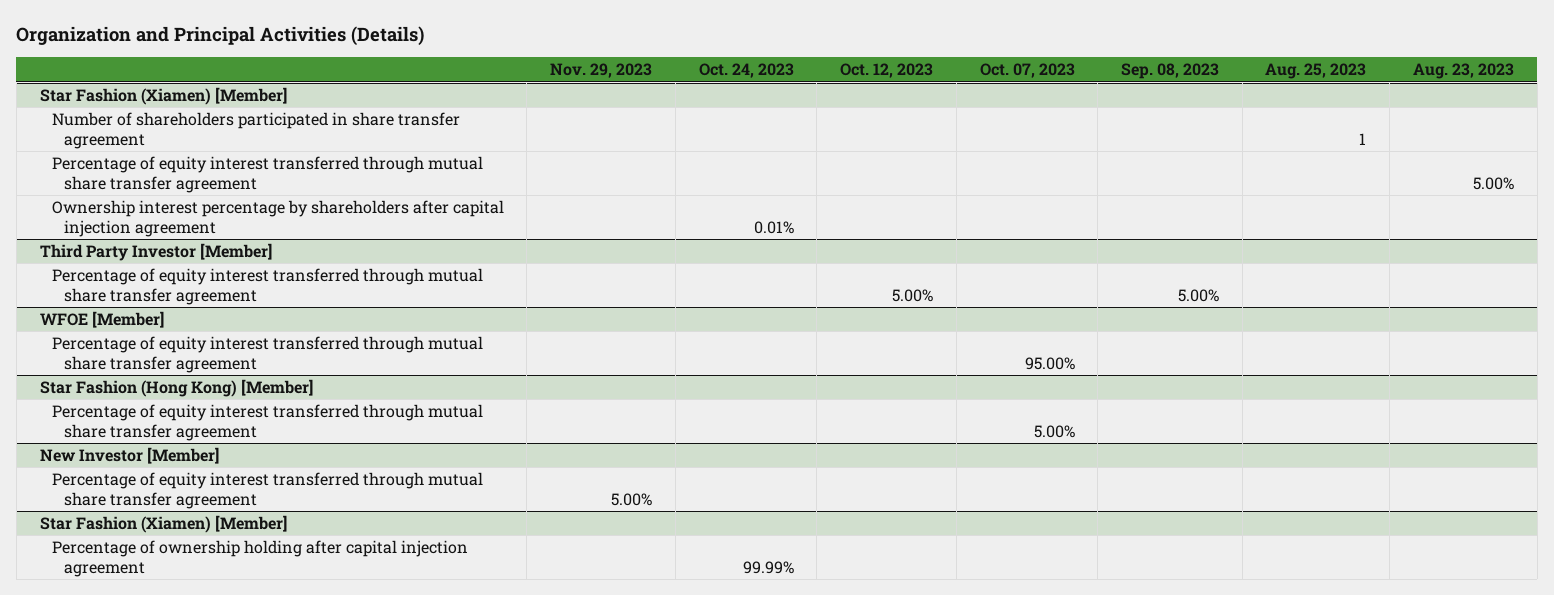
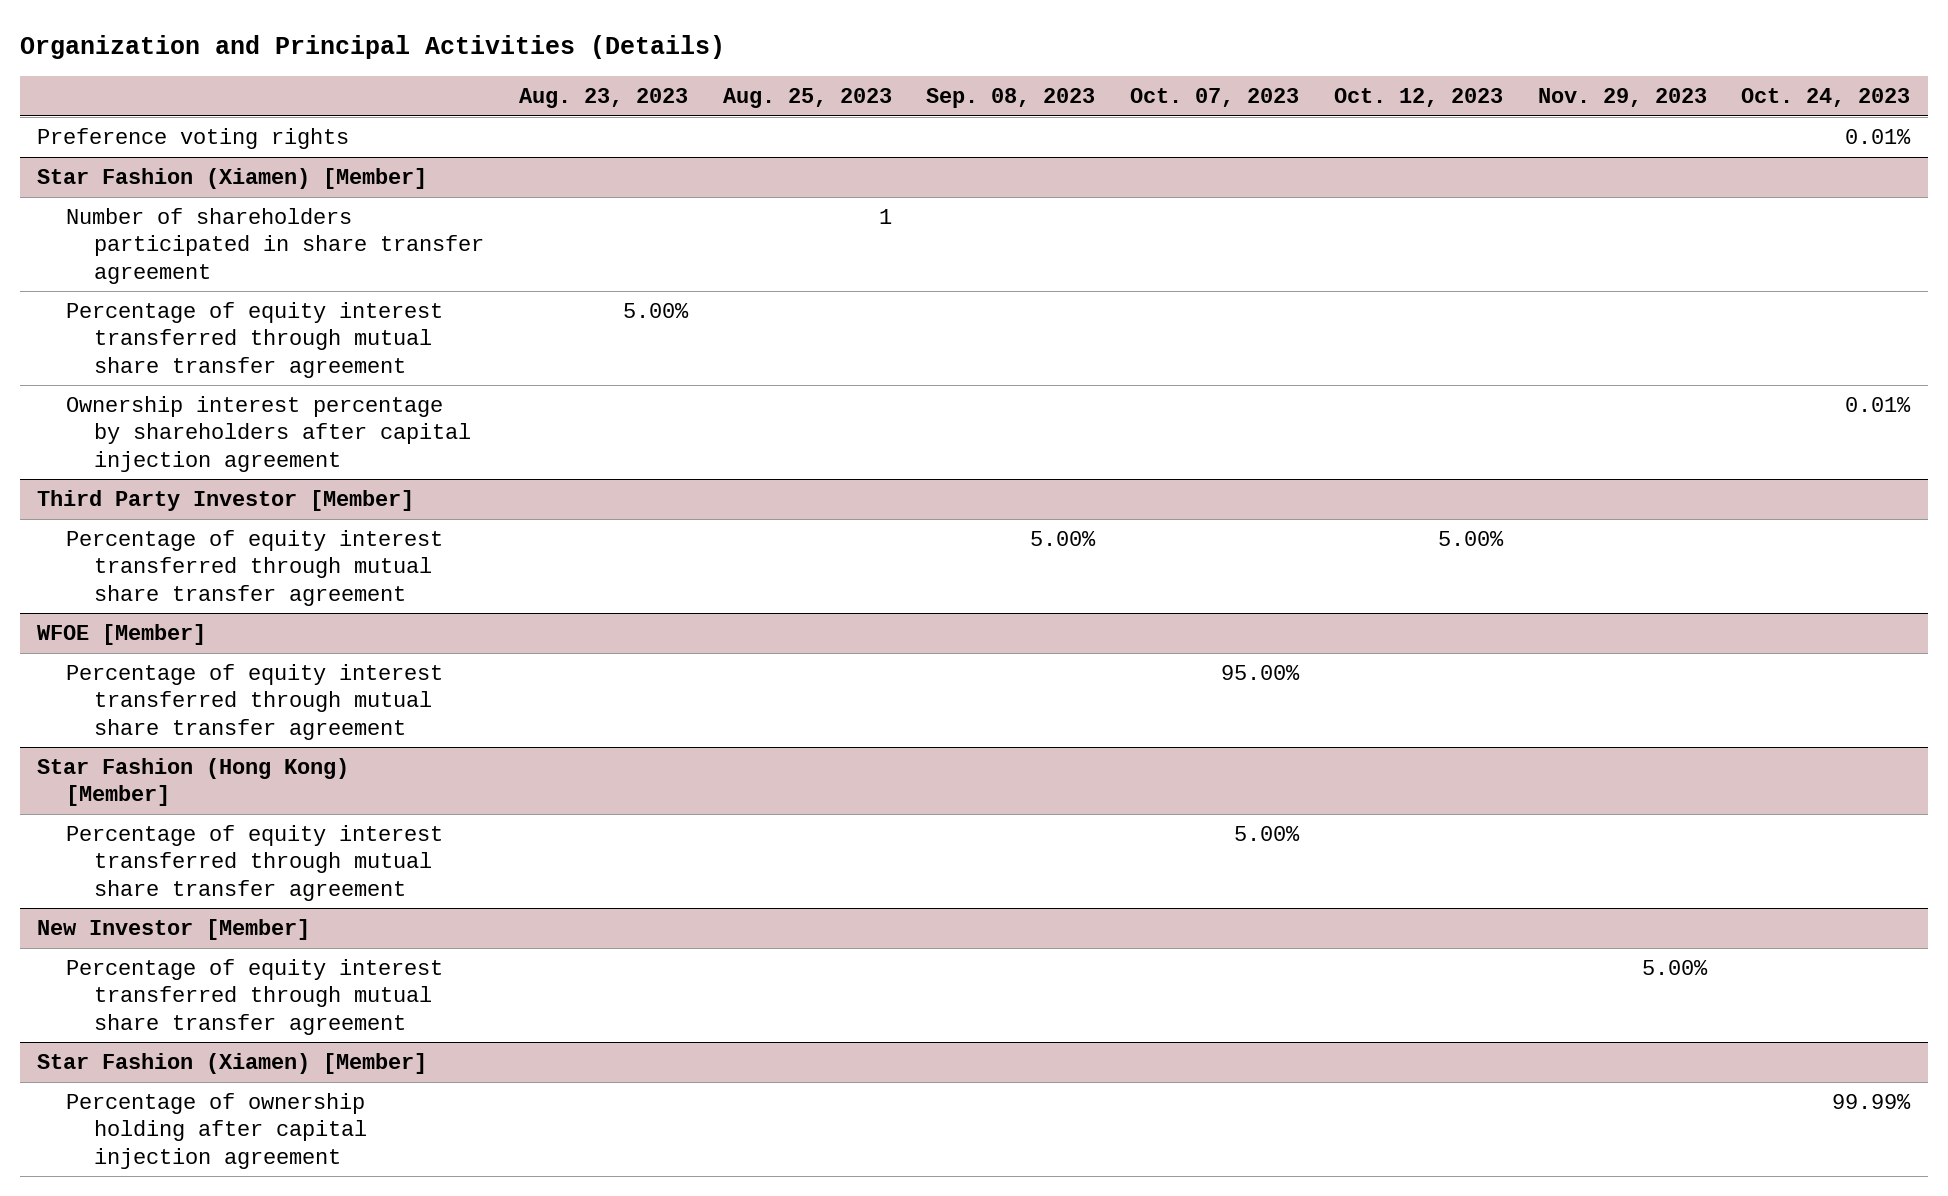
none -> [37,128,350,150] Preference voting rights

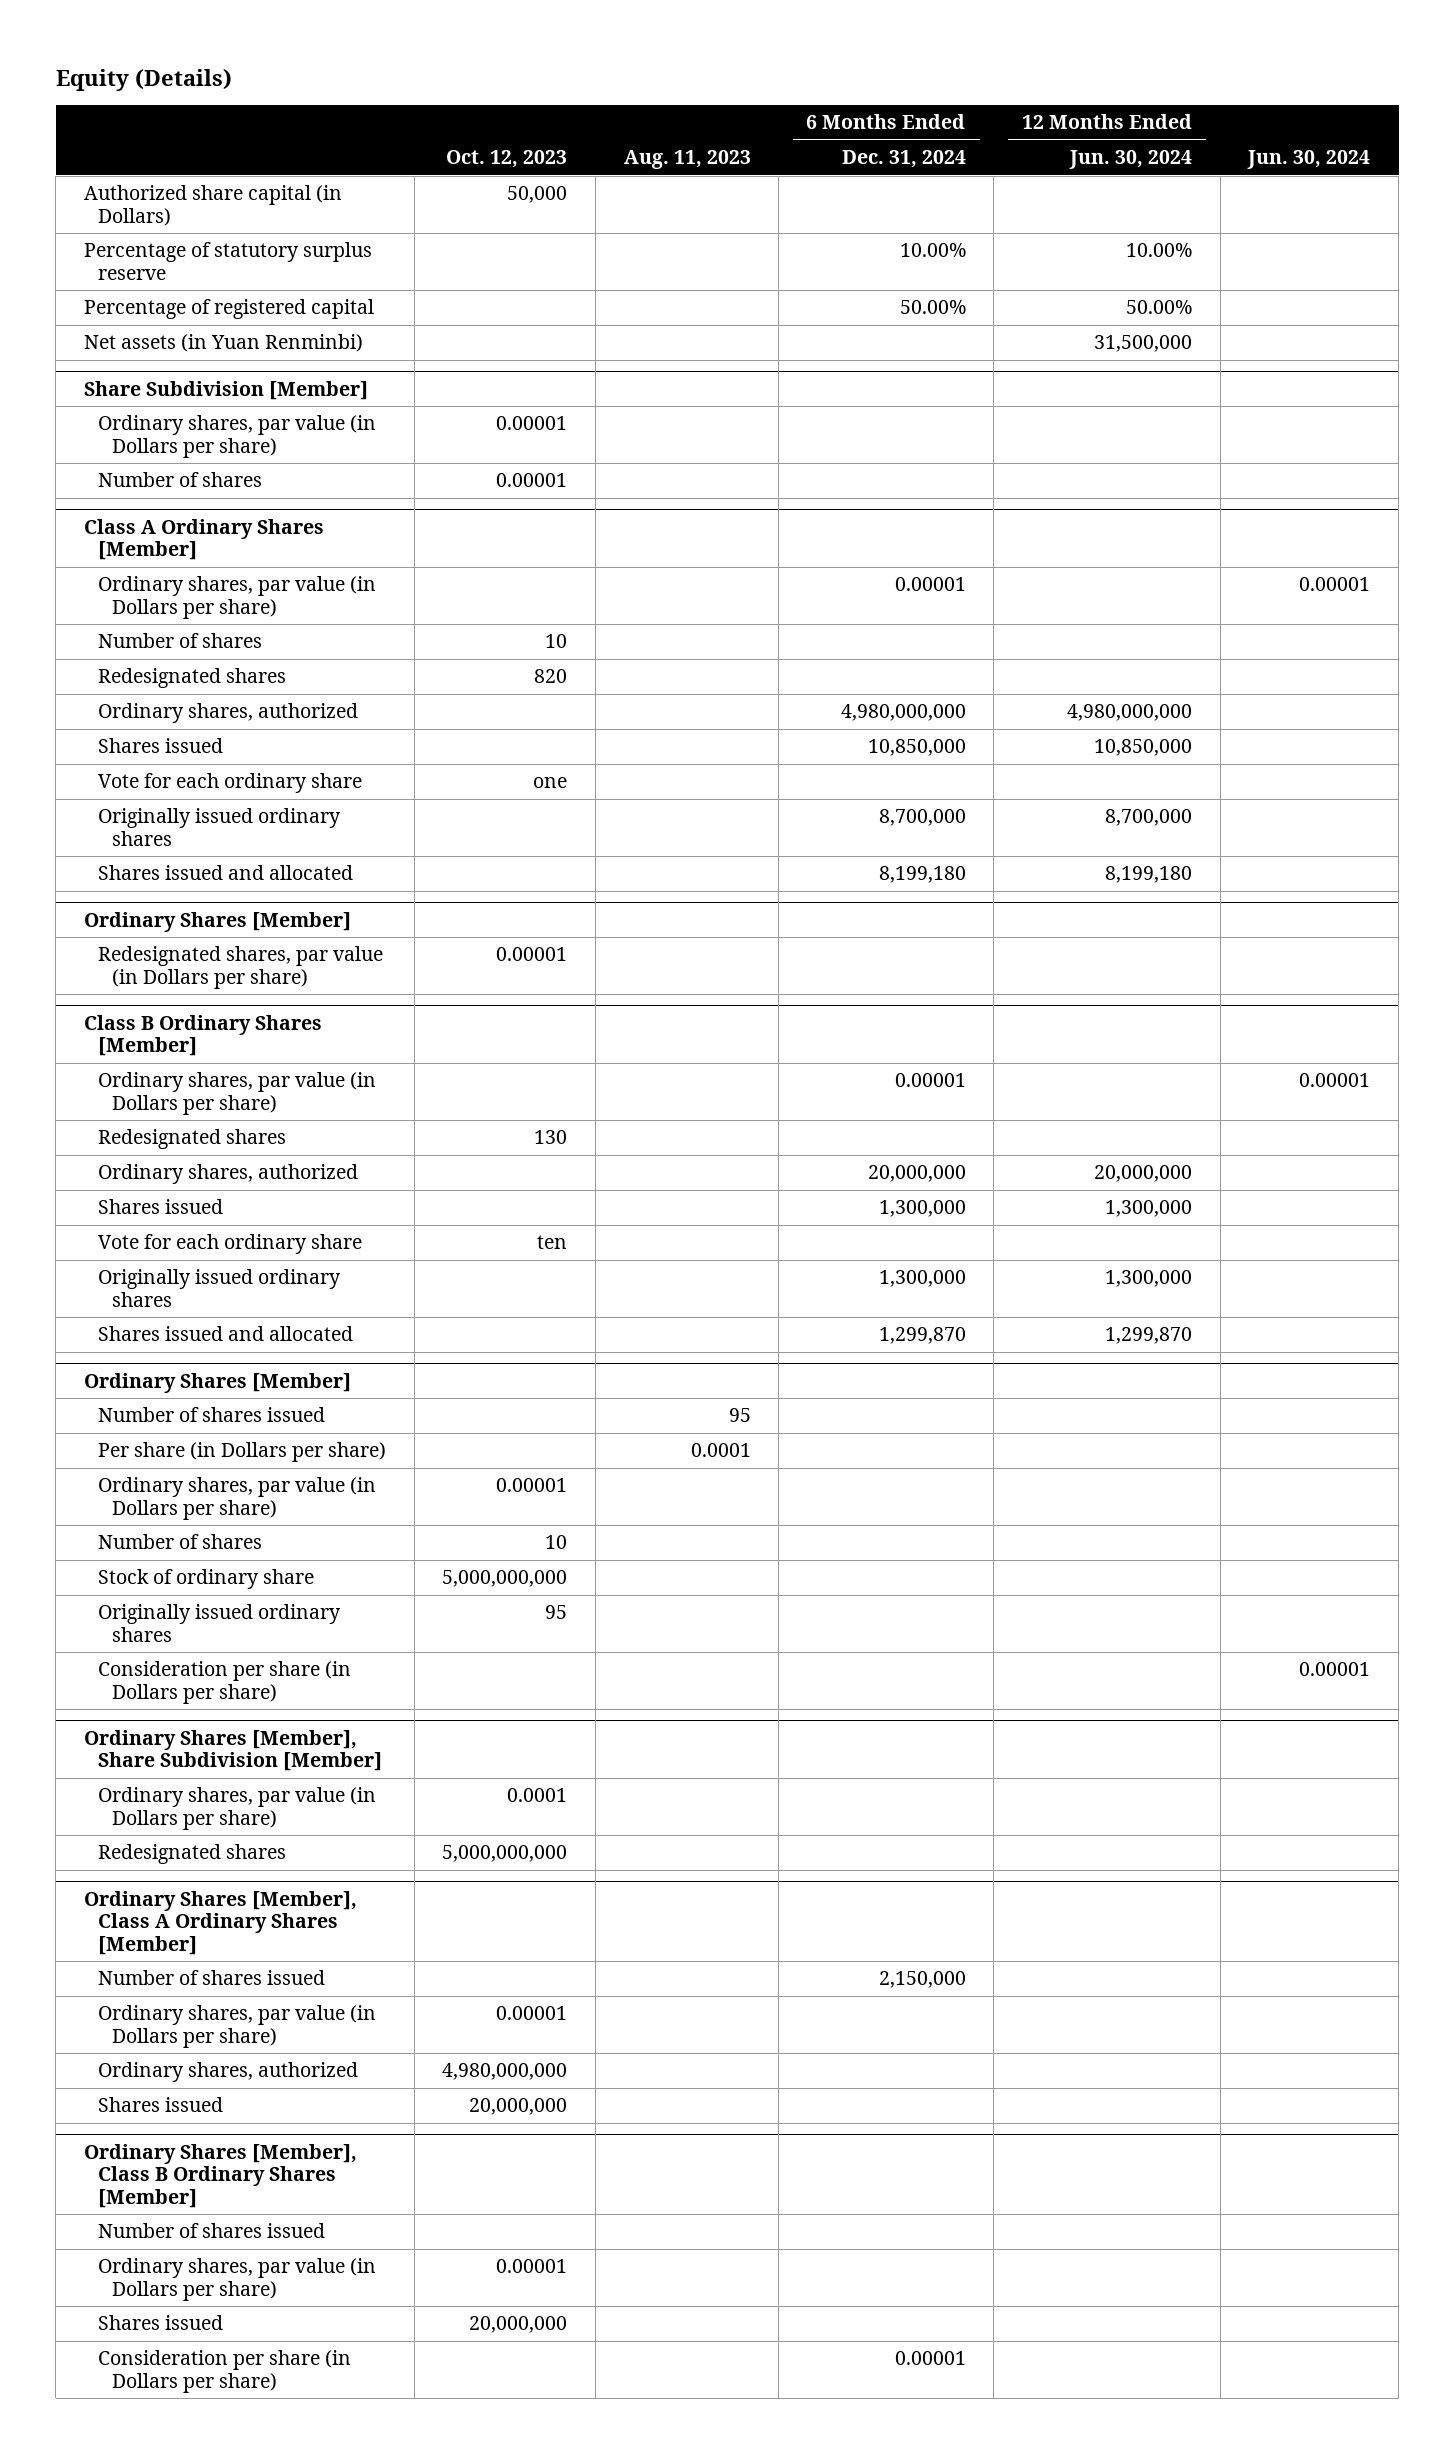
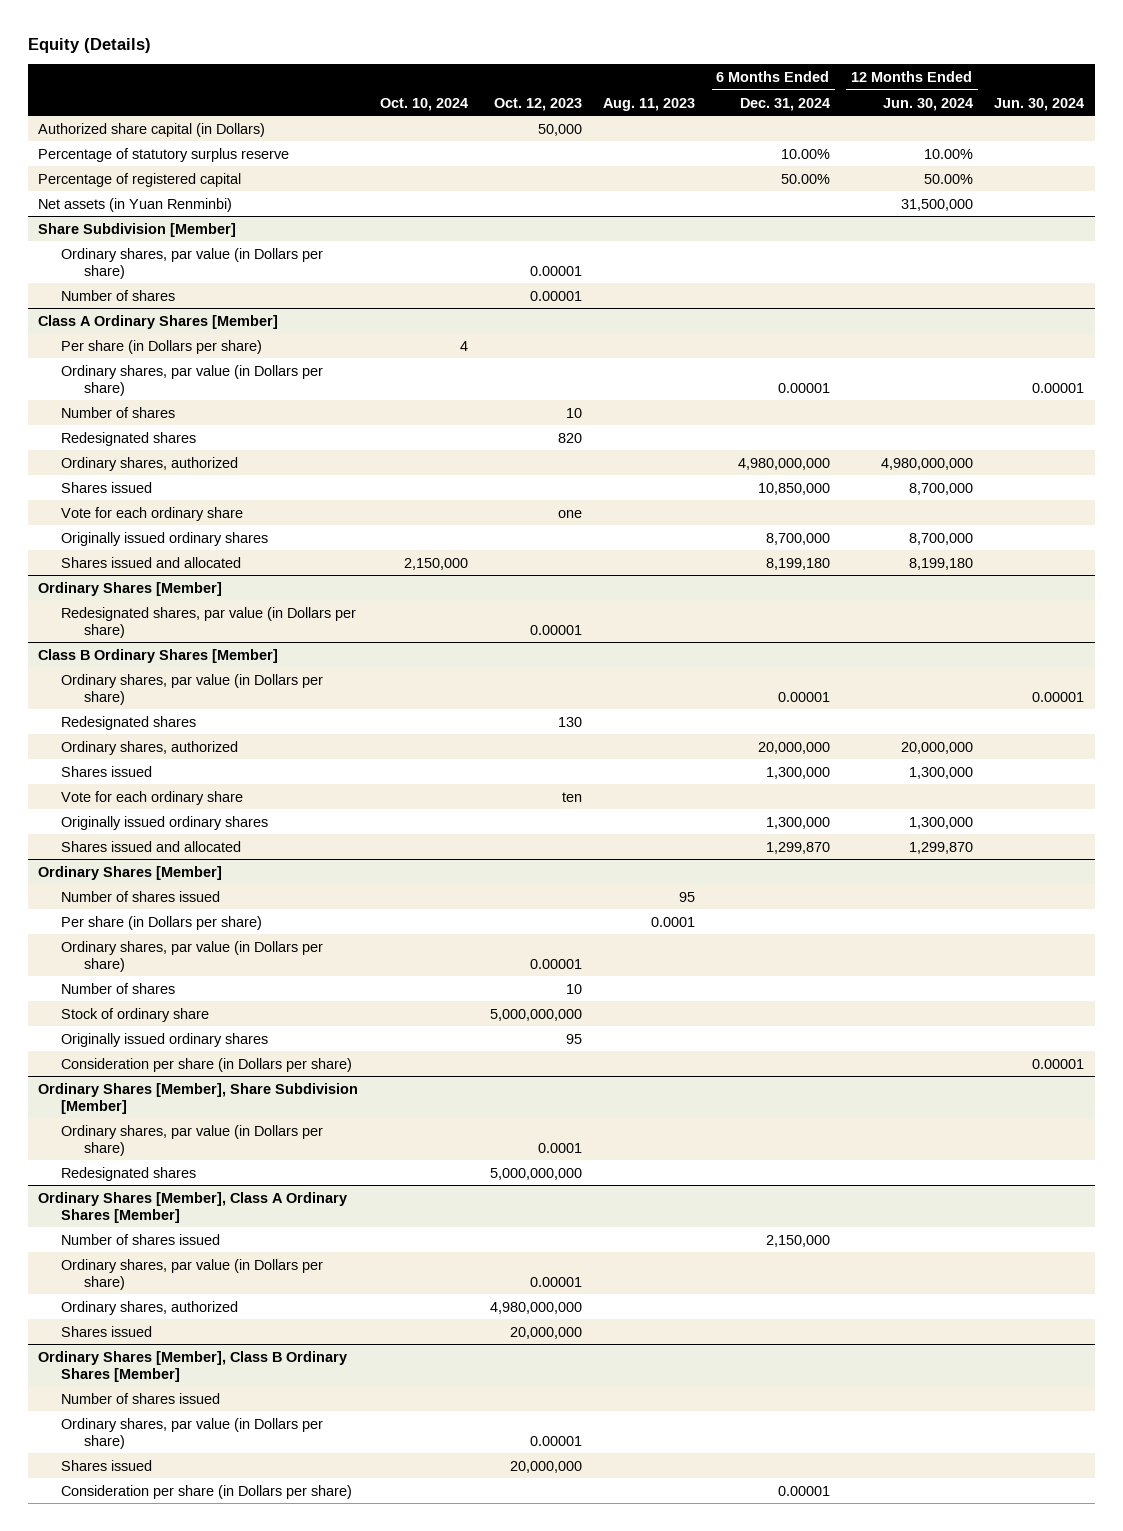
none -> [380,97,469,111] Oct. 10, 2024
none -> [61,339,263,354] Per share (in Dollars per share)
[1094,739,1193,757] 10,850,000 -> [908,482,973,495] 8,700,000

